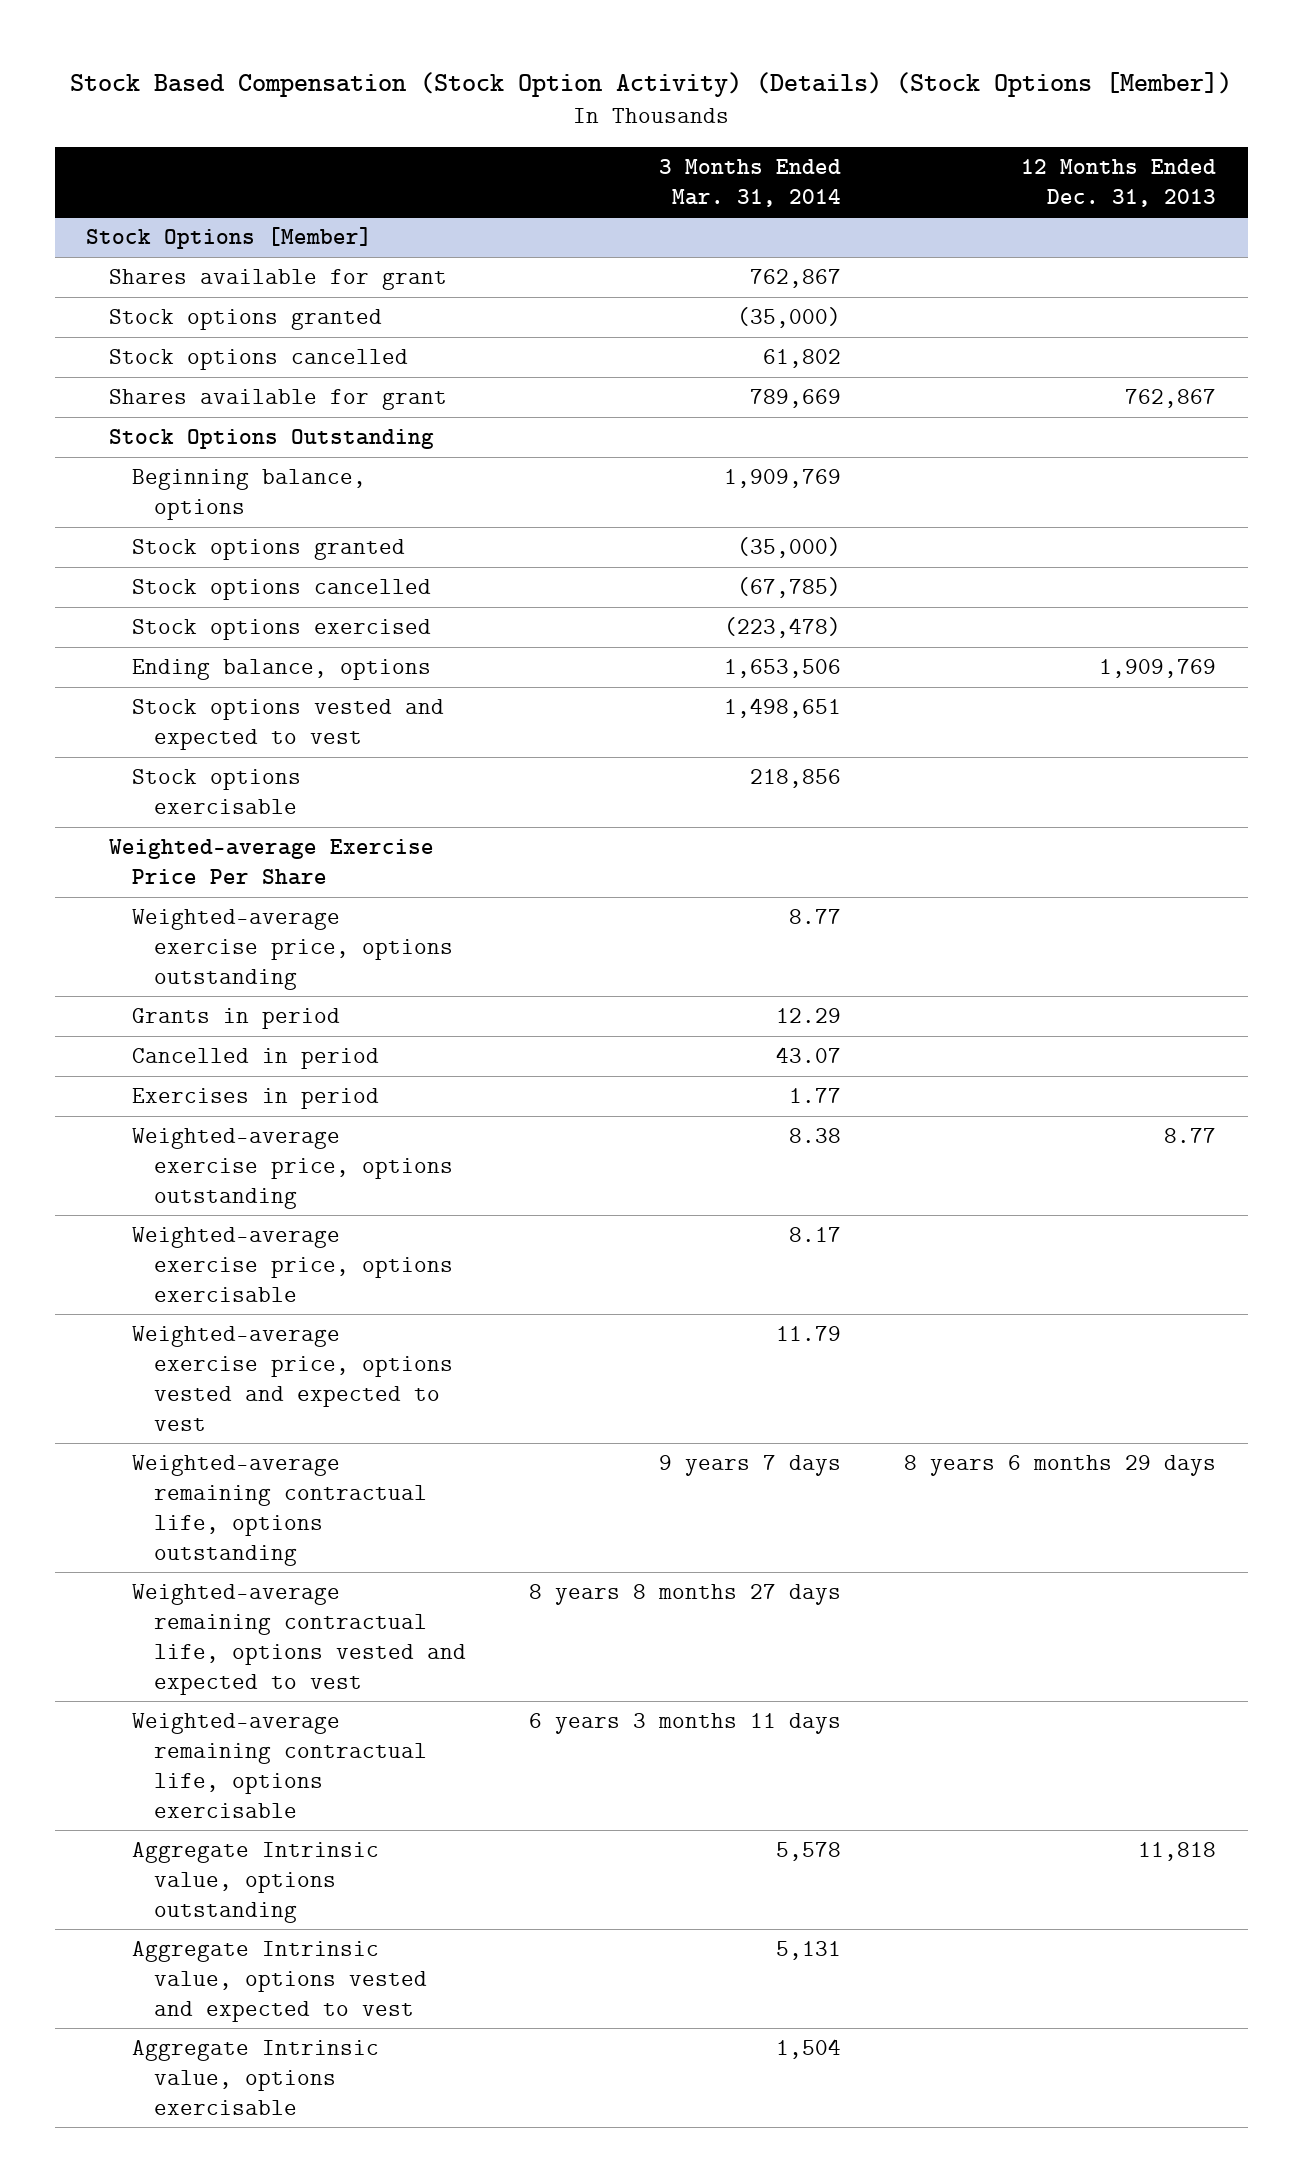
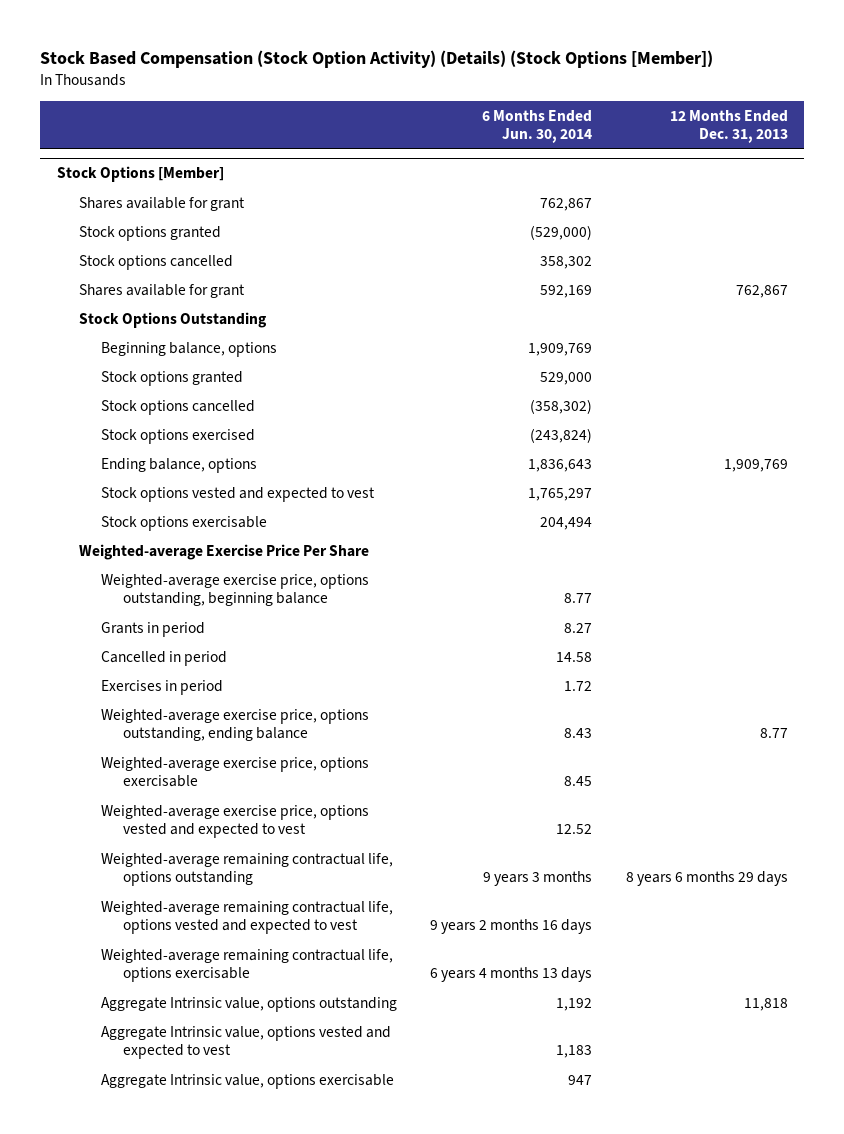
[659,158,842,207] 3 Months Ended Mar. 31, 2014 -> none
none -> [482,109,593,143] 6 Months Ended Jun. 30, 2014
[131,909,454,990] Weighted-average exercise price, options outstanding -> [101,573,370,607] Weighted-average exercise price, options outstanding, beginning balance
[131,1128,454,1209] Weighted-average exercise price, options outstanding -> [101,708,370,742] Weighted-average exercise price, options outstanding, ending balance

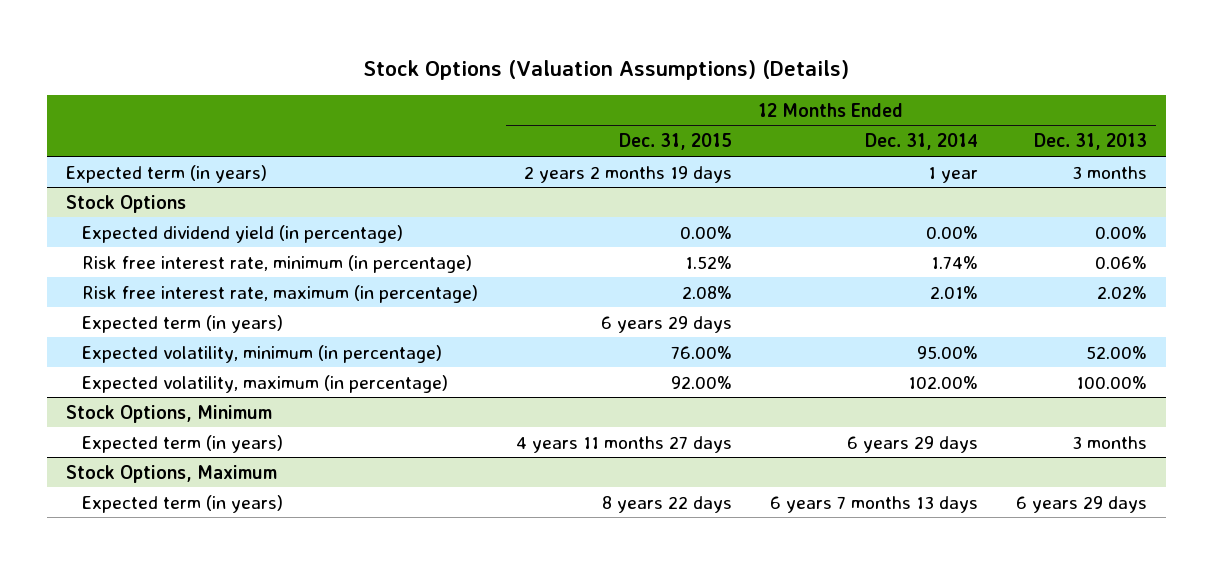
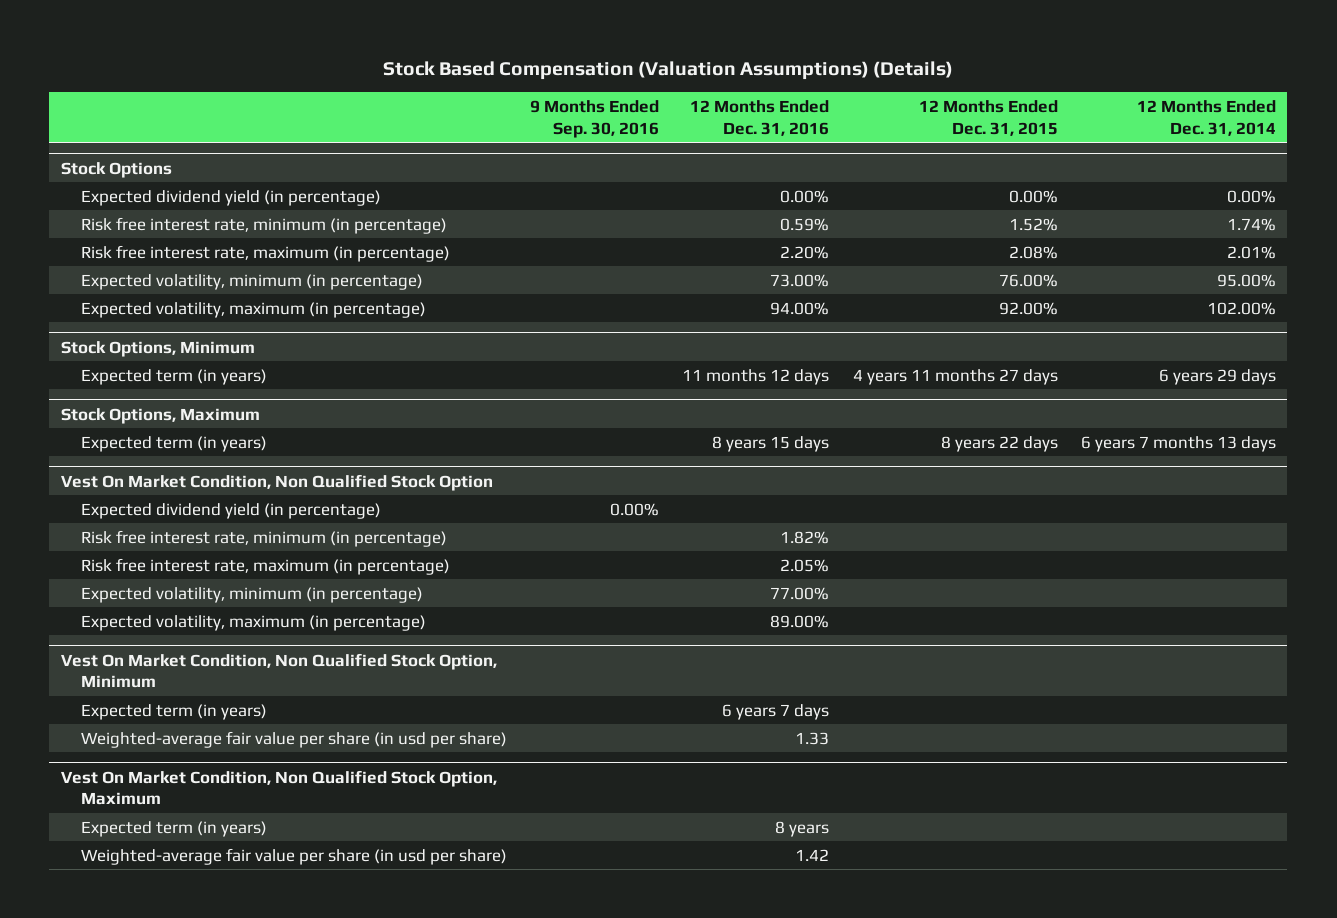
[363,60,850,81] Stock Options (Valuation Assumptions) (Details) -> [383,61,954,81] Stock Based Compensation (Valuation Assumptions) (Details)
[1033,133,1147,151] Dec. 31, 2013 -> none
none -> [530,100,660,138] 9 Months Ended Sep. 30, 2016
none -> [690,100,830,136] 12 Months Ended Dec. 31, 2016
[65,164,267,183] Expected term (in years) -> none
[82,314,284,333] Expected term (in years) -> none
none -> [60,473,493,491] Vest On Market Condition, Non Qualified Stock Option
none -> [81,502,382,519] Expected dividend yield (in percentage)
none -> [81,529,448,547] Risk free interest rate, minimum (in percentage)
none -> [81,557,451,575] Risk free interest rate, maximum (in percentage)
none -> [81,586,424,603] Expected volatility, minimum (in percentage)
none -> [81,614,427,631] Expected volatility, maximum (in percentage)
none -> [60,652,497,689] Vest On Market Condition, Non Qualified Stock Option, Minimum
none -> [81,703,268,720] Expected term (in years)
none -> [81,730,508,748] Weighted-average fair value per share (in usd per share)
none -> [60,769,497,806] Vest On Market Condition, Non Qualified Stock Option, Maximum
none -> [81,820,268,837] Expected term (in years)
none -> [81,847,508,865] Weighted-average fair value per share (in usd per share)

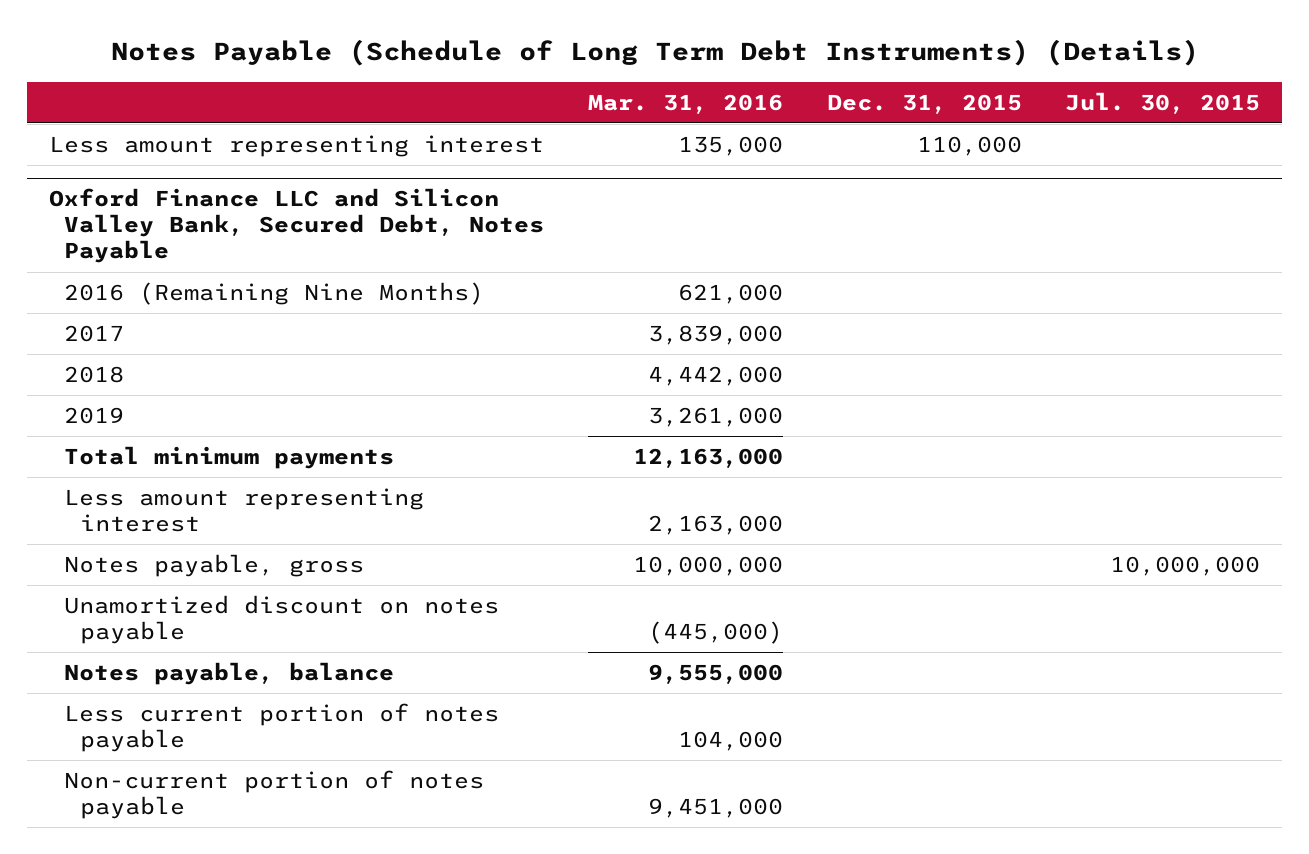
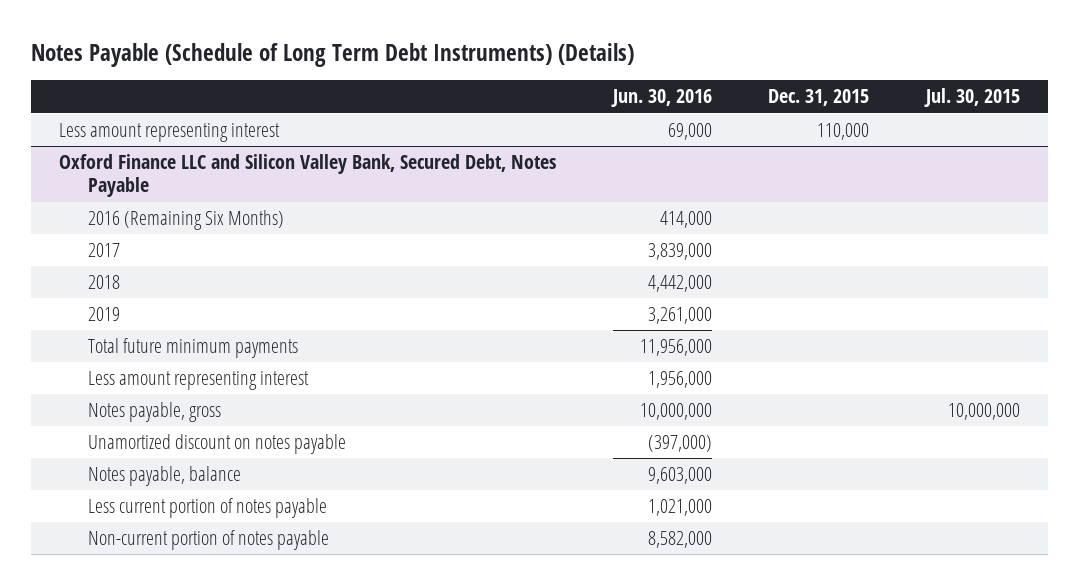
[587,93,783,114] Mar. 31, 2016 -> none
none -> [610,89,712,108] Jun. 30, 2016
[64,282,485,306] 2016 (Remaining Nine Months) -> [88,210,285,231] 2016 (Remaining Six Months)
[64,446,395,470] Total minimum payments -> [88,338,299,359] Total future minimum payments

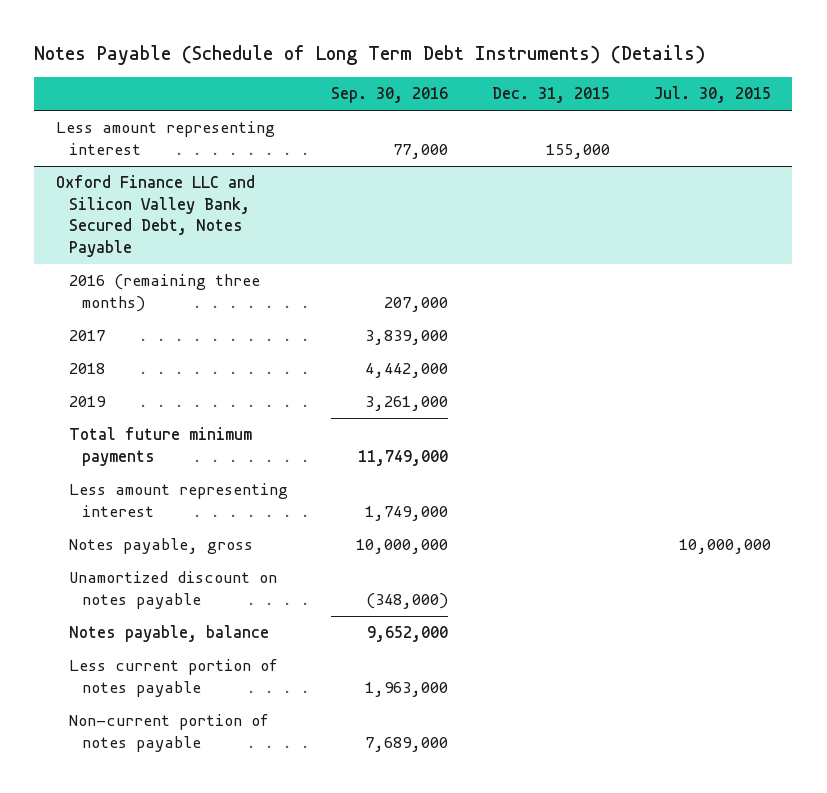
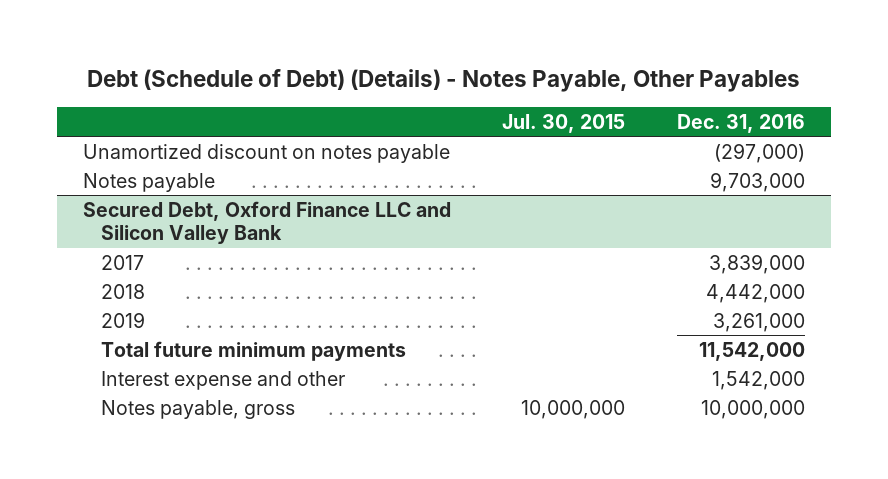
[34,45,706,66] Notes Payable (Schedule of Long Term Debt Instruments) (Details) -> [86,69,800,93] Debt (Schedule of Debt) (Details) - Notes Payable, Other Payables
[331,87,449,104] Sep. 30, 2016 -> none
[492,87,611,104] Dec. 31, 2015 -> none
none -> [676,113,805,133] Dec. 31, 2016
[56,121,276,155] Less amount representing interest -> none
[68,274,260,312] 2016 (remaining three months) -> none
none -> [82,143,450,163] Unamortized discount on notes payable
none -> [82,172,215,192] Notes payable
[56,175,256,257] Oxford Finance LLC and Silicon Valley Bank, Secured Debt, Notes Payable -> [82,200,451,245] Secured Debt, Oxford Finance LLC and Silicon Valley Bank
[68,483,288,517] Less amount representing interest -> [100,370,345,390] Interest expense and other
[68,571,277,609] Unamortized discount on notes payable -> none
[68,625,269,643] Notes payable, balance -> none
[68,659,278,697] Less current portion of notes payable -> none
[68,714,269,752] Non-current portion of notes payable -> none

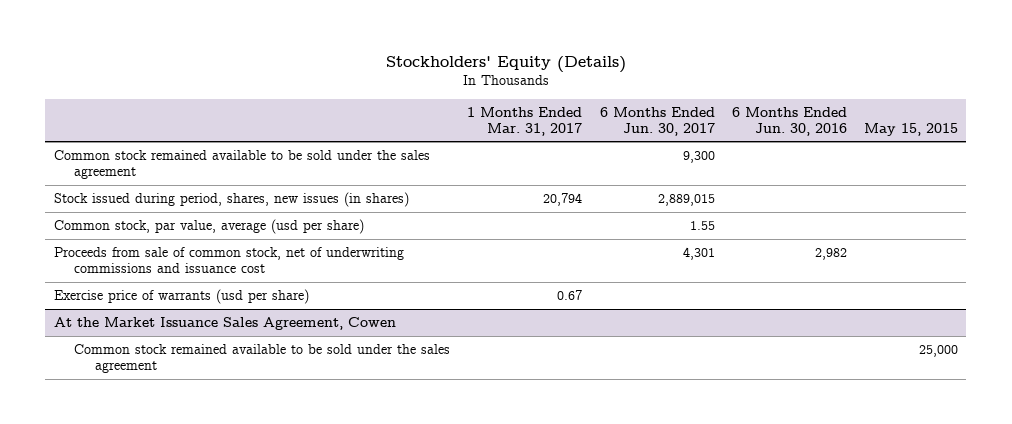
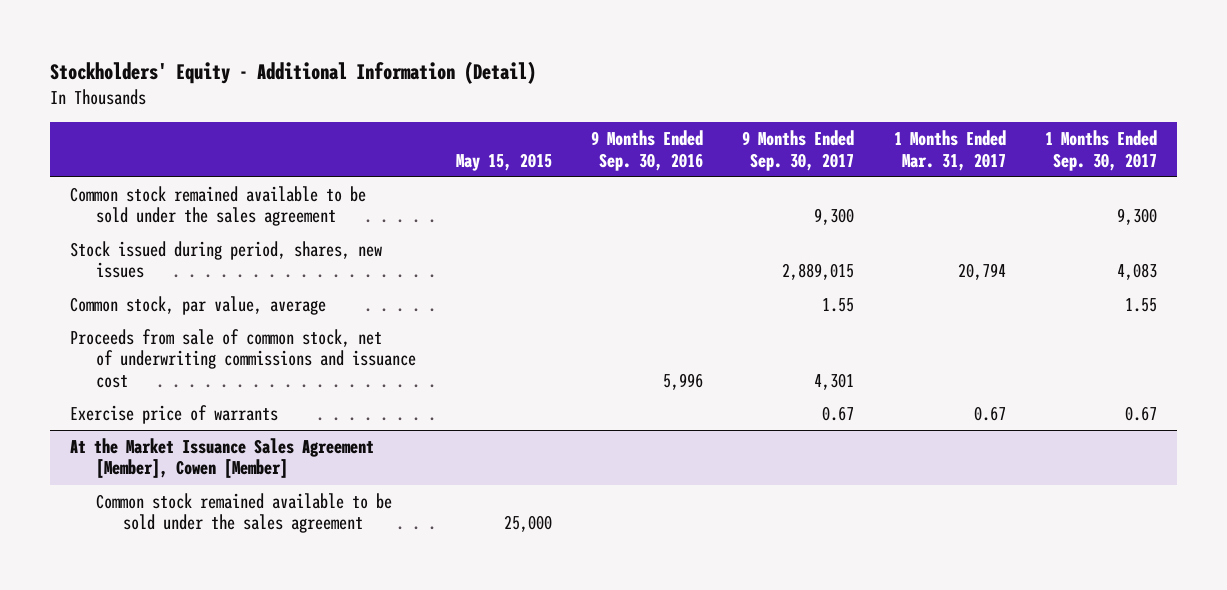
[385,55,626,73] Stockholders' Equity (Details) -> [50,60,537,84] Stockholders' Equity - Additional Information (Detail)
[599,106,715,136] 6 Months Ended Jun. 30, 2017 -> none
[731,106,847,136] 6 Months Ended Jun. 30, 2016 -> none
none -> [591,130,704,171] 9 Months Ended Sep. 30, 2016
none -> [742,130,855,171] 9 Months Ended Sep. 30, 2017
none -> [1045,130,1158,171] 1 Months Ended Sep. 30, 2017
[53,192,409,208] Stock issued during period, shares, new issues (in shares) -> [69,241,382,279] Stock issued during period, shares, new issues
[53,219,364,235] Common stock, par value, average (usd per share) -> [69,296,326,316] Common stock, par value, average
[53,289,309,305] Exercise price of warrants (usd per share) -> [69,405,278,425] Exercise price of warrants
[53,317,396,331] At the Market Issuance Sales Agreement, Cowen -> [69,438,374,479] At the Market Issuance Sales Agreement [Member], Cowen [Member]

